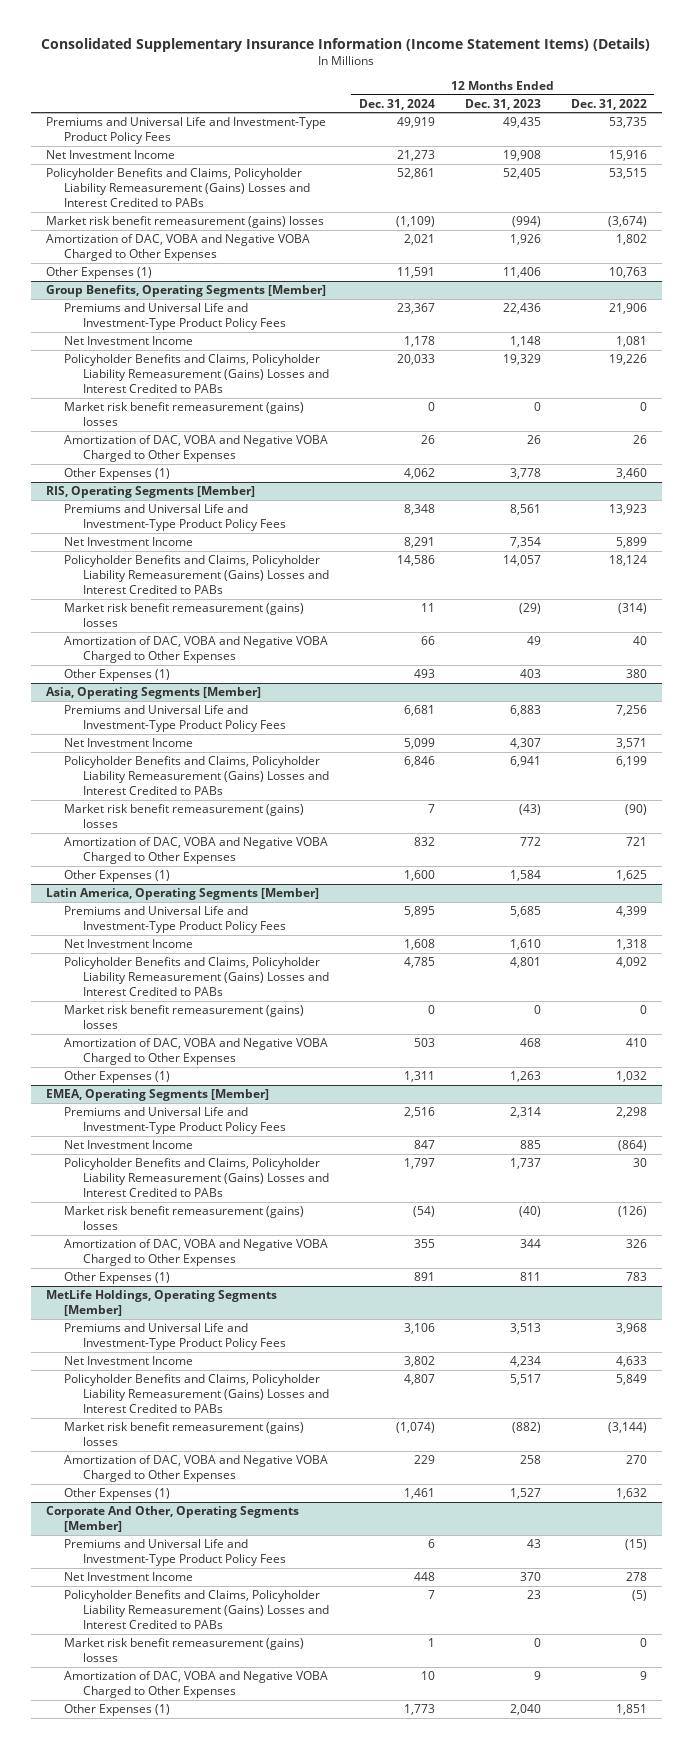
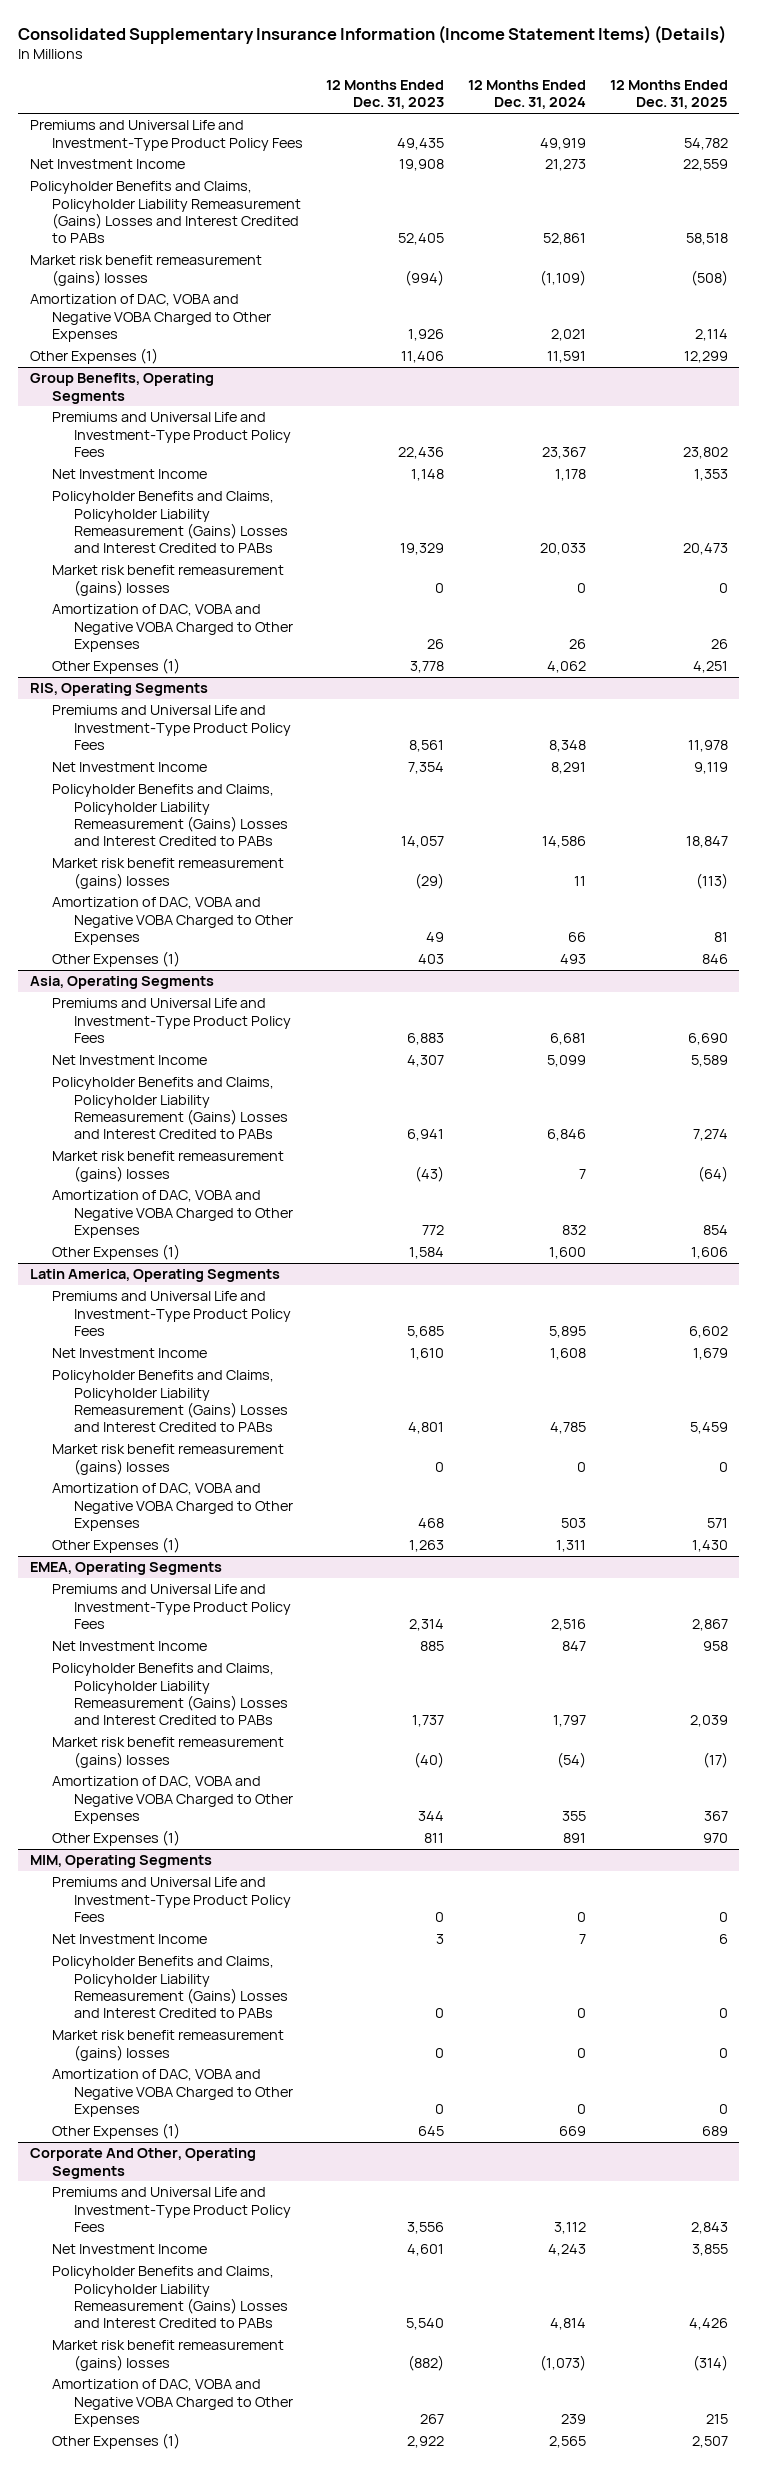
[570,98,647,110] Dec. 31, 2022 -> none
none -> [609,80,728,110] 12 Months Ended Dec. 31, 2025
[46,285,327,298] Group Benefits, Operating Segments [Member] -> [29,373,214,404] Group Benefits, Operating Segments
[46,486,256,499] RIS, Operating Segments [Member] -> [29,683,208,697] RIS, Operating Segments
[46,687,262,700] Asia, Operating Segments [Member] -> [29,976,214,990] Asia, Operating Segments
[46,888,320,901] Latin America, Operating Segments [Member] -> [29,1269,280,1283] Latin America, Operating Segments
[46,1089,270,1102] EMEA, Operating Segments [Member] -> [29,1562,222,1576] EMEA, Operating Segments
[46,1290,278,1316] MetLife Holdings, Operating Segments [Member] -> none
none -> [29,1855,212,1869] MIM, Operating Segments
[403,1323,435,1335] 3,106 -> [577,1911,587,1922] 0
[509,1323,541,1335] 3,513 -> [435,1911,445,1922] 0
[403,1356,435,1368] 3,802 -> [579,1934,587,1945] 7
[509,1356,541,1368] 4,234 -> [436,1934,445,1945] 3
[403,1374,435,1386] 4,807 -> [577,2008,587,2019] 0
[509,1374,541,1386] 5,517 -> [435,2008,445,2019] 0
[395,1422,435,1434] (1,074) -> [577,2047,587,2058] 0
[511,1422,541,1434] (882) -> [435,2047,445,2058] 0
[413,1455,435,1465] 229 -> [577,2103,587,2114] 0
[519,1455,541,1465] 258 -> [435,2103,445,2114] 0
[403,1488,435,1500] 1,461 -> [559,2126,587,2137] 669
[509,1488,541,1500] 1,527 -> [418,2126,445,2137] 645
[46,1506,300,1532] Corporate And Other, Operating Segments [Member] -> [29,2148,256,2179] Corporate And Other, Operating Segments
[427,1539,435,1549] 6 -> [554,2221,587,2234] 3,112
[526,1539,541,1549] 43 -> [407,2221,445,2234] 3,556
[413,1572,435,1582] 448 -> [548,2244,587,2257] 4,243
[519,1572,541,1582] 370 -> [407,2244,445,2257] 4,601
[427,1590,435,1600] 7 -> [550,2318,587,2331] 4,814
[526,1590,541,1600] 23 -> [406,2318,445,2331] 5,540
[427,1638,435,1648] 1 -> [540,2354,587,2371] (1,073)
[533,1638,541,1648] 0 -> [408,2354,445,2371] (882)
[420,1671,435,1681] 10 -> [561,2413,587,2424] 239
[533,1671,541,1681] 9 -> [420,2413,445,2424] 267
[403,1704,435,1716] 1,773 -> [549,2436,587,2449] 2,565
[509,1704,541,1716] 2,040 -> [407,2436,445,2449] 2,922

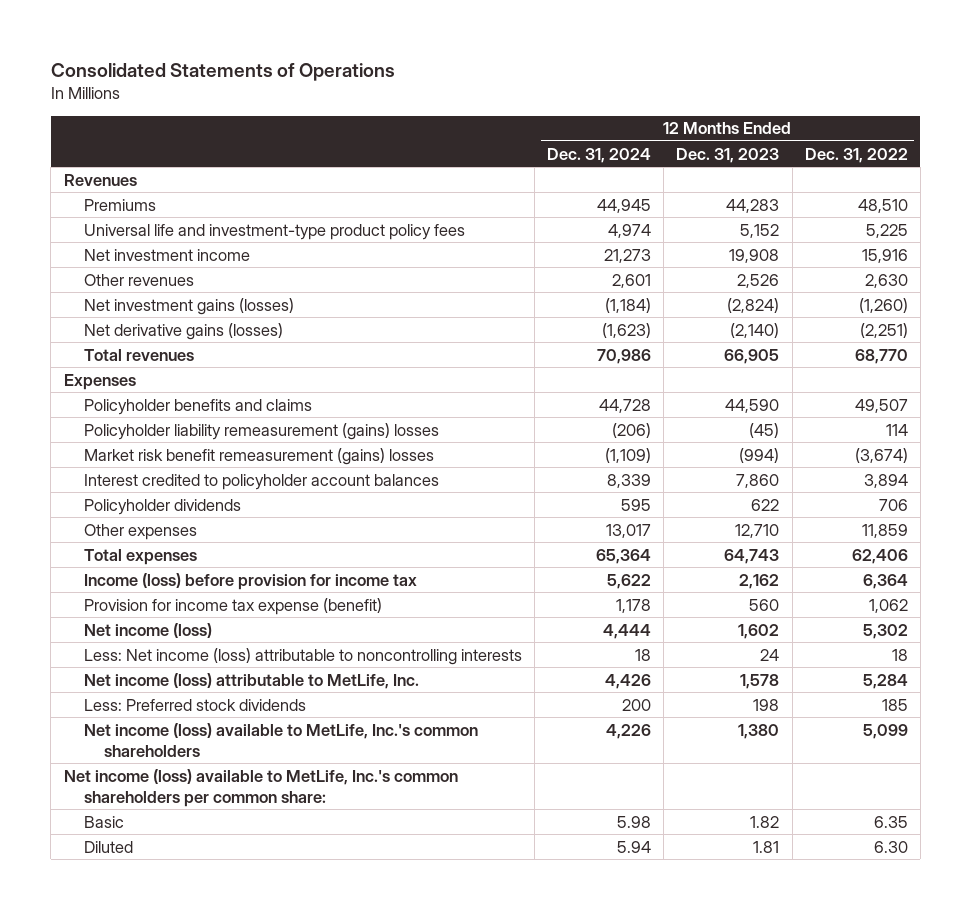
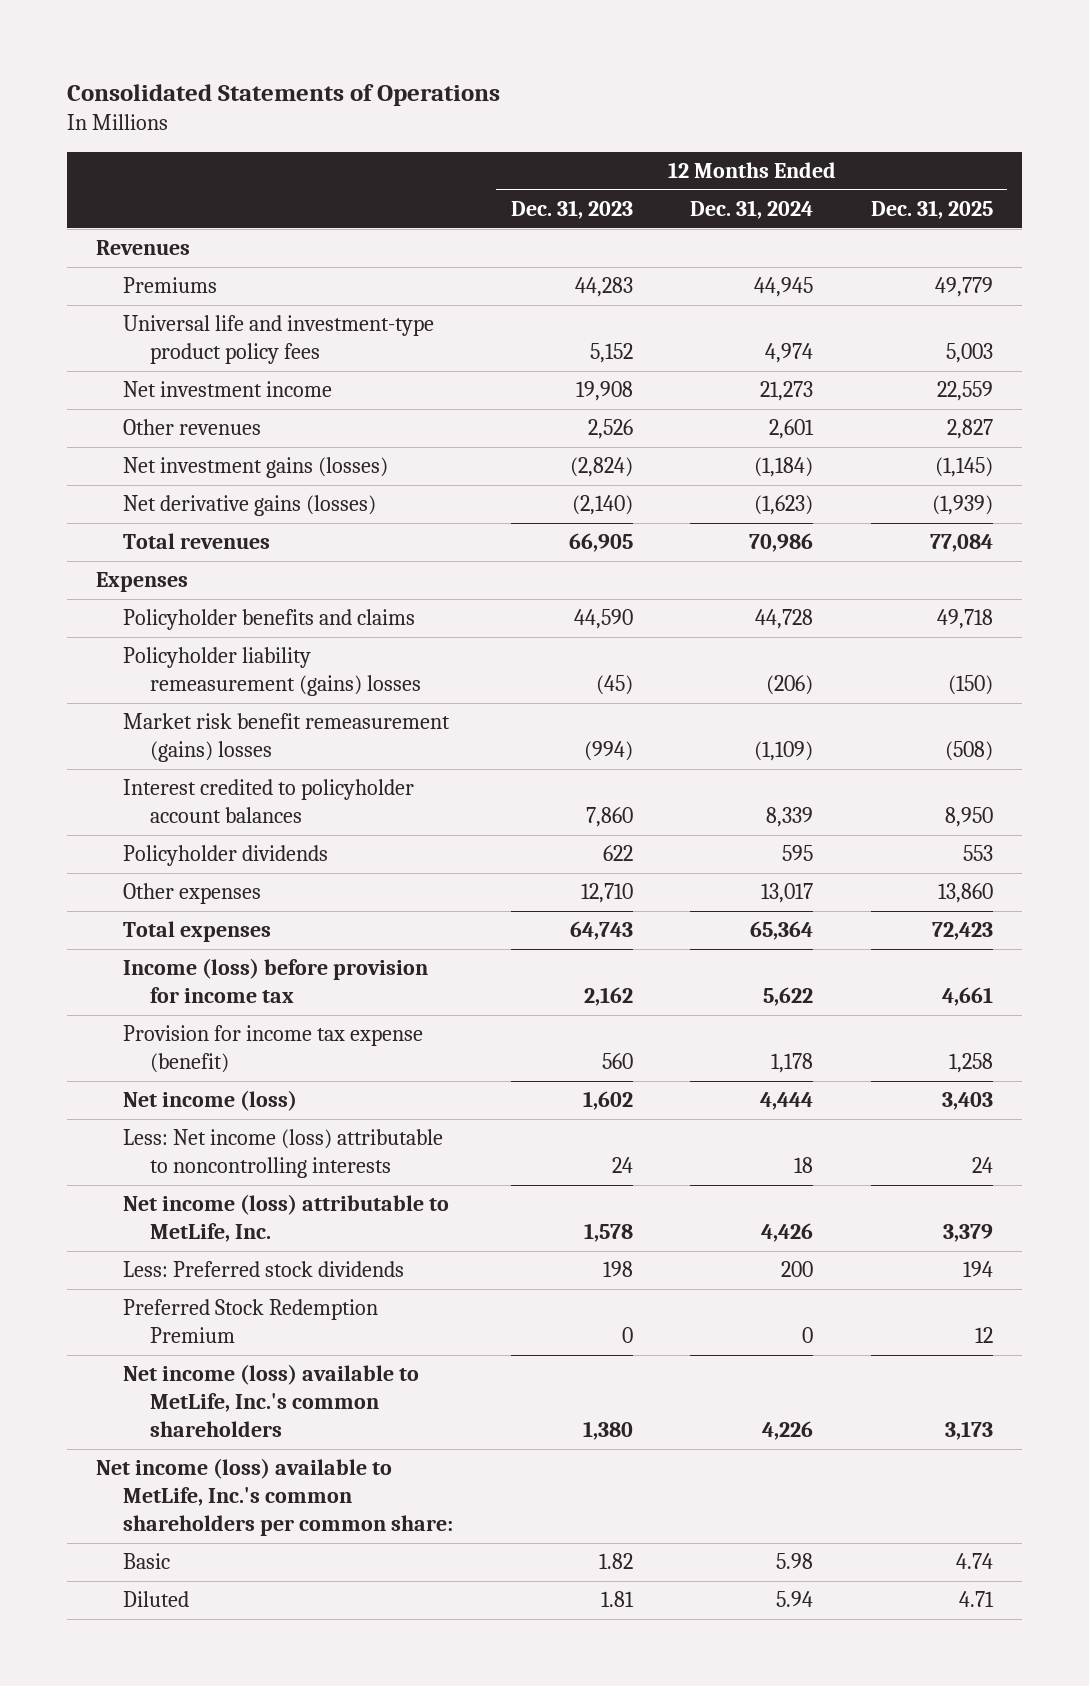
[804,147,908,163] Dec. 31, 2022 -> none
none -> [870,200,993,220] Dec. 31, 2025
none -> [123,1299,379,1344] Preferred Stock Redemption Premium

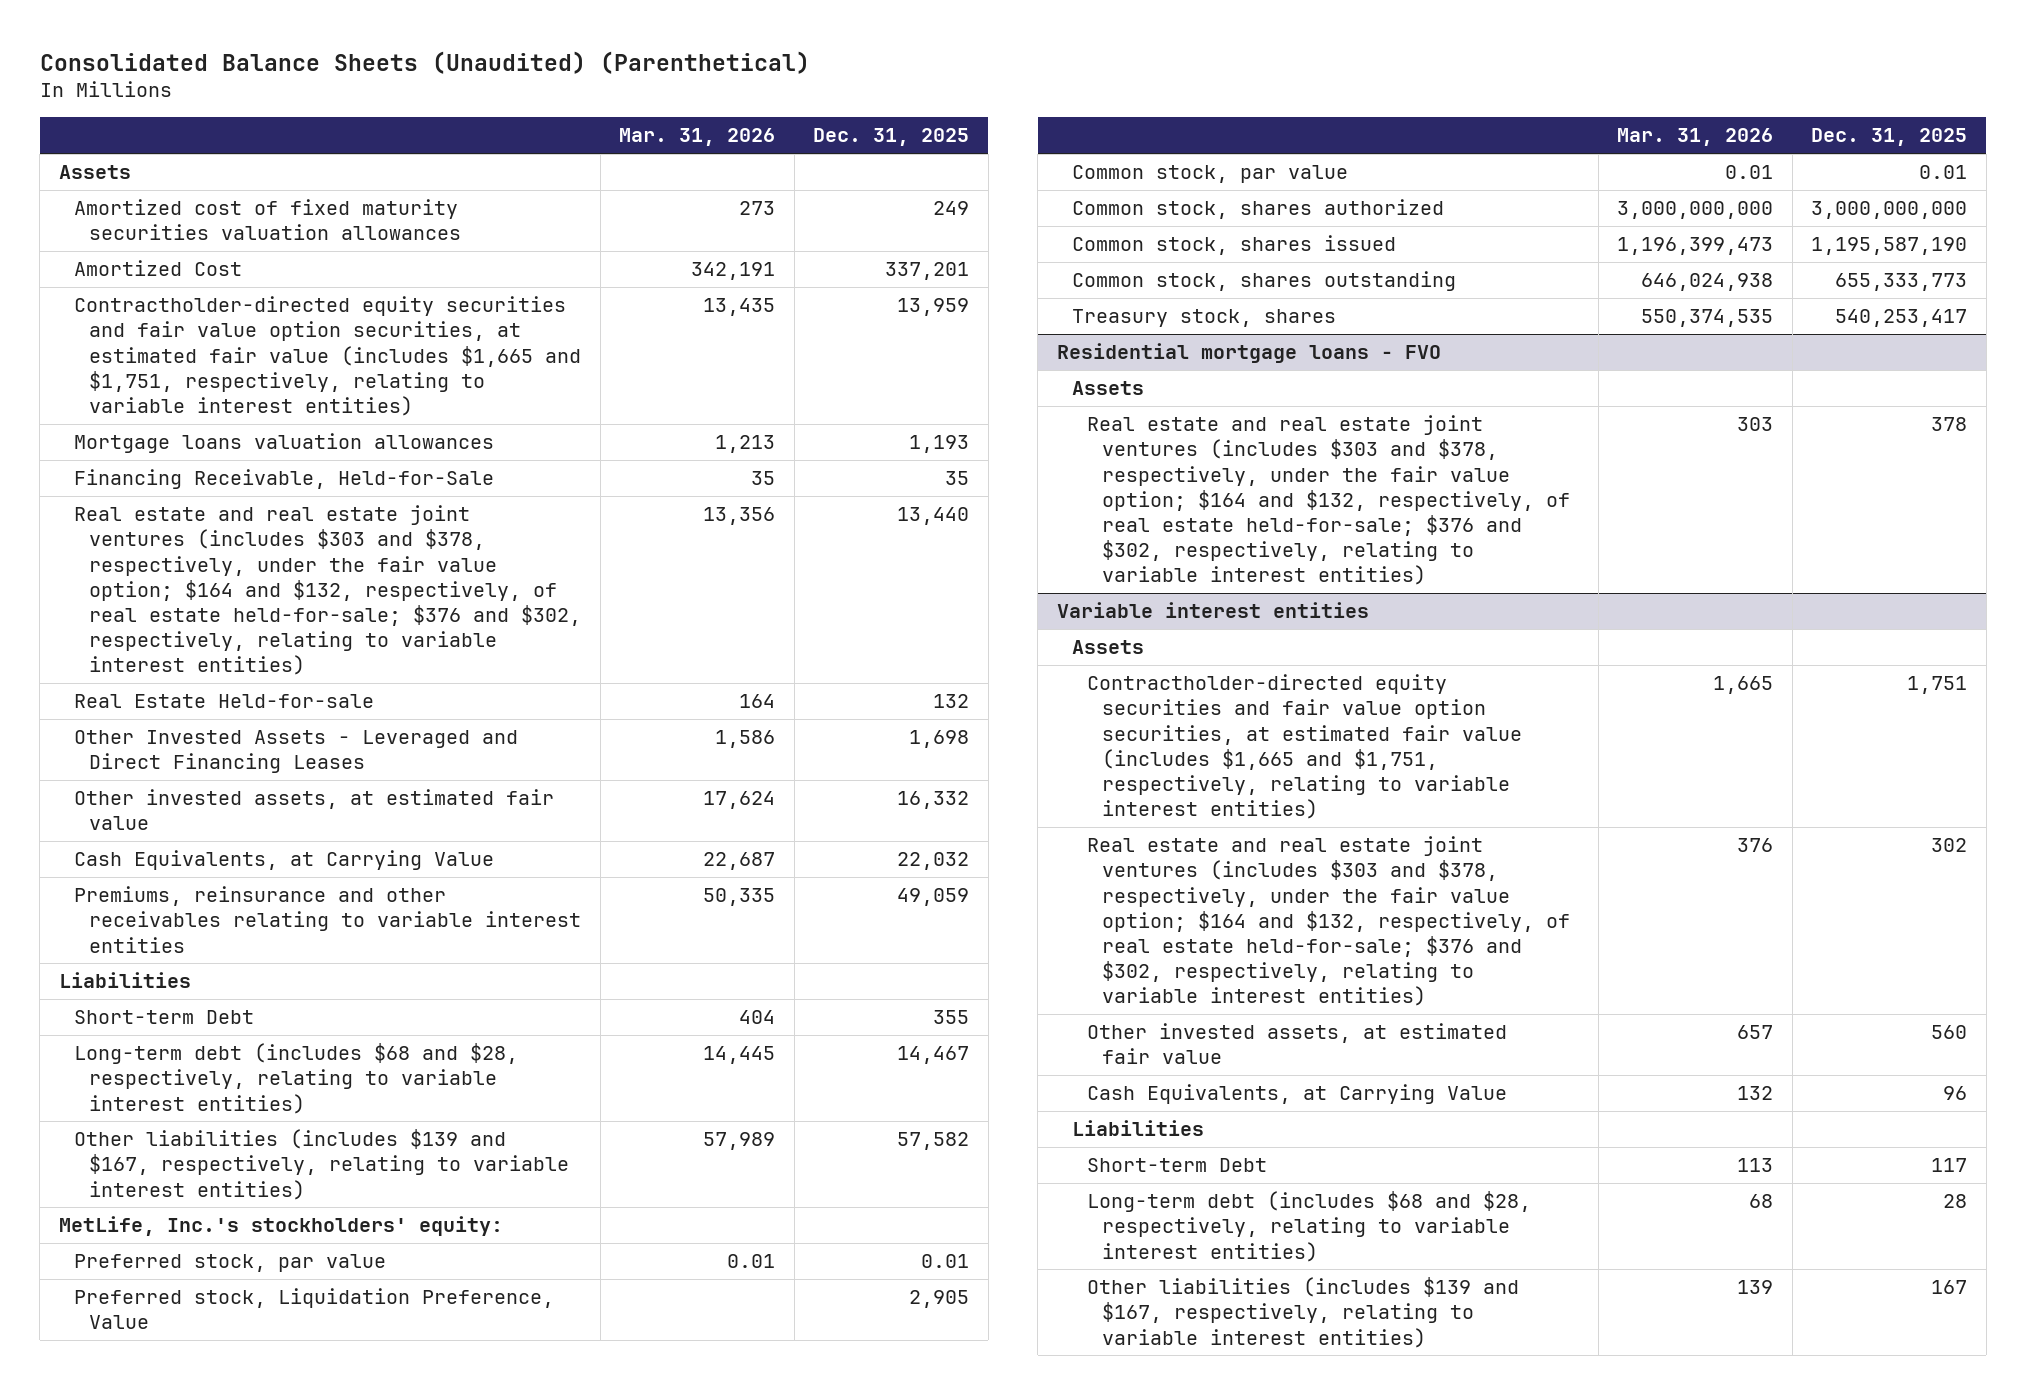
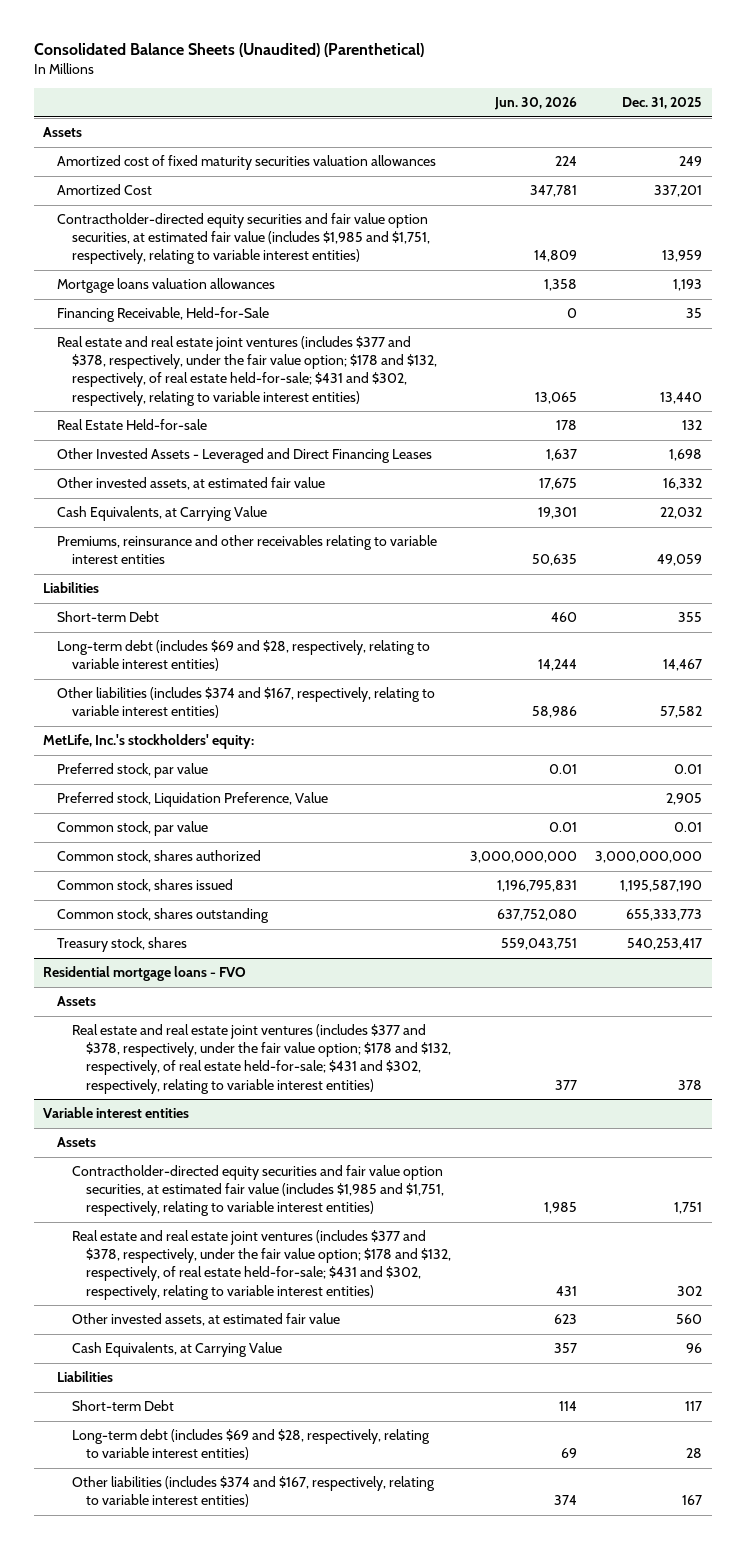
[619,128,776,147] Mar. 31, 2026 -> none
none -> [493,97,577,111] Jun. 30, 2026
[73,296,582,416] Contractholder-directed equity securities and fair value option securities, at estimated fair value (includes $1,665 and $1,751, respectively, relating to variable interest entities) -> [57,213,430,265] Contractholder-directed equity securities and fair value option securities, at estimated fair value (includes $1,985 and $1,751, respectively, relating to variable interest entities)
[73,505,582,676] Real estate and real estate joint ventures (includes $303 and $378, respectively, under the fair value option; $164 and $132, respectively, of real estate held-for-sale; $376 and $302, respectively, relating to variable interest entities) -> [57,336,437,406] Real estate and real estate joint ventures (includes $377 and $378, respectively, under the fair value option; $178 and $132, respectively, of real estate held-for-sale; $431 and $302, respectively, relating to variable interest entities)
[73,1043,518,1114] Long-term debt (includes $68 and $28, respectively, relating to variable interest entities) -> [57,640,431,672] Long-term debt (includes $69 and $28, respectively, relating to variable interest entities)
[73,1129,570,1200] Other liabilities (includes $139 and $167, respectively, relating to variable interest entities) -> [57,687,436,719] Other liabilities (includes $374 and $167, respectively, relating to variable interest entities)
[1086,415,1571,586] Real estate and real estate joint ventures (includes $303 and $378, respectively, under the fair value option; $164 and $132, respectively, of real estate held-for-sale; $376 and $302, respectively, relating to variable interest entities) -> [71,1024,451,1094] Real estate and real estate joint ventures (includes $377 and $378, respectively, under the fair value option; $178 and $132, respectively, of real estate held-for-sale; $431 and $302, respectively, relating to variable interest entities)
[1086,674,1523,820] Contractholder-directed equity securities and fair value option securities, at estimated fair value (includes $1,665 and $1,751, respectively, relating to variable interest entities) -> [71,1165,444,1217] Contractholder-directed equity securities and fair value option securities, at estimated fair value (includes $1,985 and $1,751, respectively, relating to variable interest entities)
[1086,836,1571,1007] Real estate and real estate joint ventures (includes $303 and $378, respectively, under the fair value option; $164 and $132, respectively, of real estate held-for-sale; $376 and $302, respectively, relating to variable interest entities) -> [71,1230,451,1300] Real estate and real estate joint ventures (includes $377 and $378, respectively, under the fair value option; $178 and $132, respectively, of real estate held-for-sale; $431 and $302, respectively, relating to variable interest entities)
[1086,1191,1531,1262] Long-term debt (includes $68 and $28, respectively, relating to variable interest entities) -> [71,1429,430,1461] Long-term debt (includes $69 and $28, respectively, relating to variable interest entities)
[1086,1277,1519,1348] Other liabilities (includes $139 and $167, respectively, relating to variable interest entities) -> [71,1476,435,1508] Other liabilities (includes $374 and $167, respectively, relating to variable interest entities)

